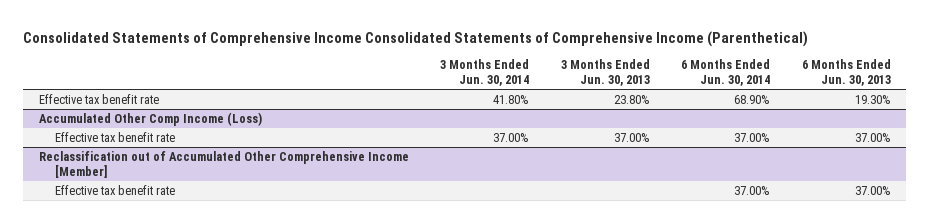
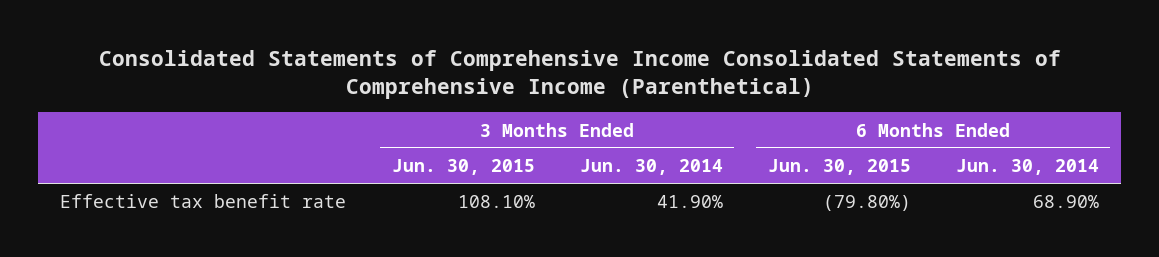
[560,59,650,87] 3 Months Ended Jun. 30, 2013 -> none
[801,59,891,87] 6 Months Ended Jun. 30, 2013 -> none
none -> [391,159,535,176] Jun. 30, 2015
none -> [767,159,911,176] Jun. 30, 2015
[38,112,262,127] Accumulated Other Comp Income (Loss) -> none
[55,132,176,143] Effective tax benefit rate -> none
[38,151,409,179] Reclassification out of Accumulated Other Comprehensive Income [Member] -> none
[55,185,176,196] Effective tax benefit rate -> none
[493,95,530,105] 41.80% -> [656,195,723,209] 41.90%

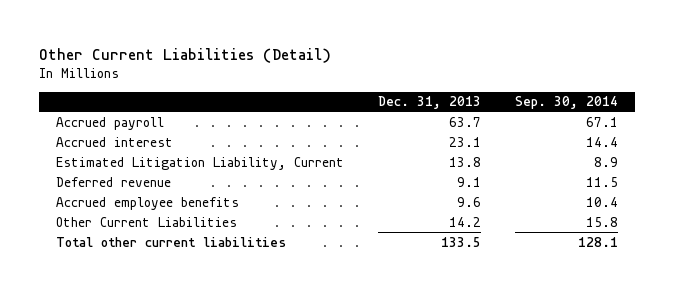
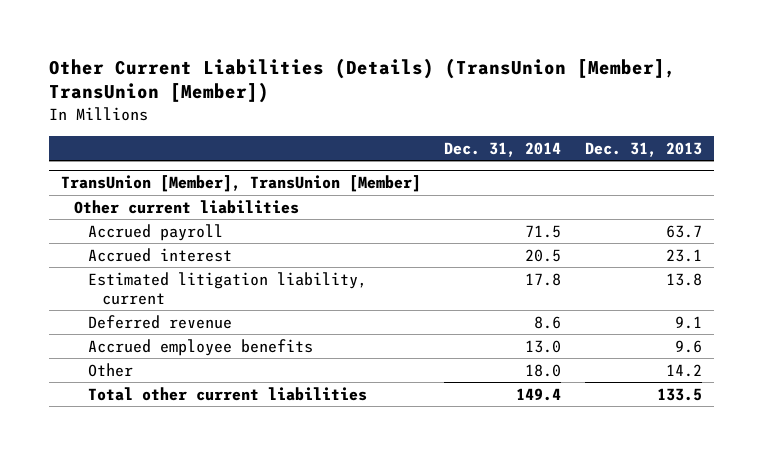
[39,48,332,64] Other Current Liabilities (Detail) -> [48,57,676,104] Other Current Liabilities (Details) (TransUnion [Member], TransUnion [Member])
[514,96,618,110] Sep. 30, 2014 -> none
none -> [444,141,562,157] Dec. 31, 2014
none -> [60,175,421,193] TransUnion [Member], TransUnion [Member]
none -> [74,199,300,214] Other current liabilities
[56,156,345,170] Estimated Litigation Liability, Current -> [88,271,368,305] Estimated litigation liability, current
[56,216,238,227] Other Current Liabilities -> [88,362,134,377] Other

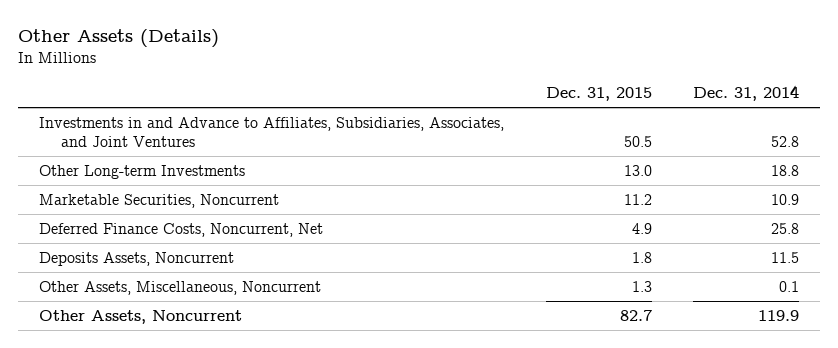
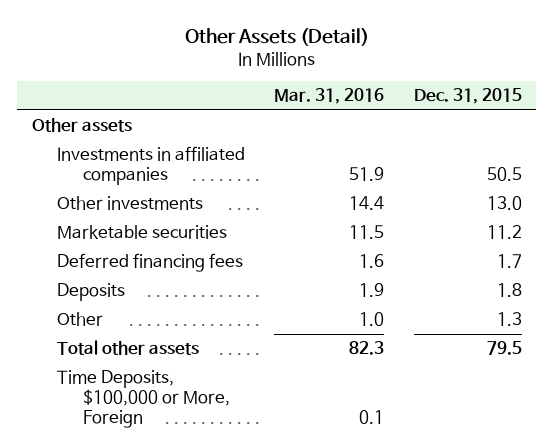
[18,29,220,49] Other Assets (Details) -> [184,27,369,46] Other Assets (Detail)
[693,85,800,102] Dec. 31, 2014 -> none
none -> [274,88,385,105] Mar. 31, 2016
[38,222,323,237] Deferred Finance Costs, Noncurrent, Net -> none
none -> [31,118,132,133] Other assets
[38,116,504,147] Investments in and Advance to Affiliates, Subsidiaries, Associates, and Joint Ventures -> [57,146,246,186] Investments in affiliated companies
[38,164,245,179] Other Long-term Investments -> [57,196,204,211] Other investments
[38,193,279,208] Marketable Securities, Noncurrent -> [57,225,228,240] Marketable securities
none -> [57,253,244,273] Deferred financing fees
[38,251,234,266] Deposits Assets, Noncurrent -> [57,283,126,302] Deposits
[38,280,321,295] Other Assets, Miscellaneous, Noncurrent -> [57,312,104,327] Other
[38,309,242,324] Other Assets, Noncurrent -> [57,340,200,356] Total other assets
[619,309,652,321] 82.7 -> [486,341,522,356] 79.5
none -> [57,370,230,429] Time Deposits, $100,000 or More, Foreign

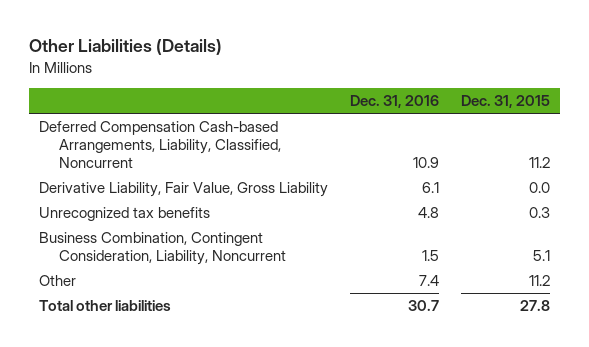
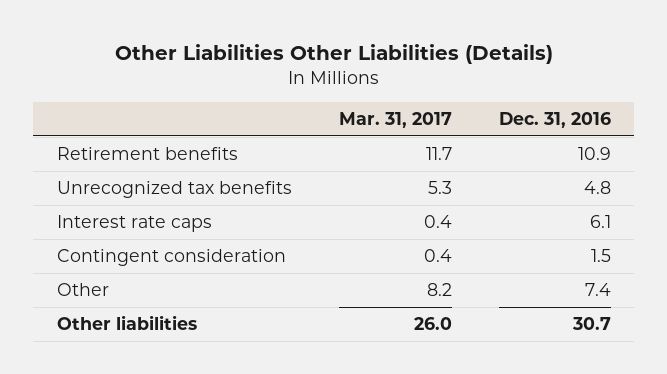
[28,39,222,56] Other Liabilities (Details) -> [114,44,553,65] Other Liabilities Other Liabilities (Details)
[460,95,550,109] Dec. 31, 2015 -> none
none -> [338,111,452,128] Mar. 31, 2017
[39,182,329,198] Derivative Liability, Fair Value, Gross Liability -> none
[39,121,281,169] Deferred Compensation Cash-based Arrangements, Liability, Classified, Noncurrent -> [56,147,238,161] Retirement benefits
none -> [56,215,212,233] Interest rate caps
[39,232,286,266] Business Combination, Contingent Consideration, Liability, Noncurrent -> [56,249,286,267] Contingent consideration
[39,300,172,312] Total other liabilities -> [56,315,197,331] Other liabilities

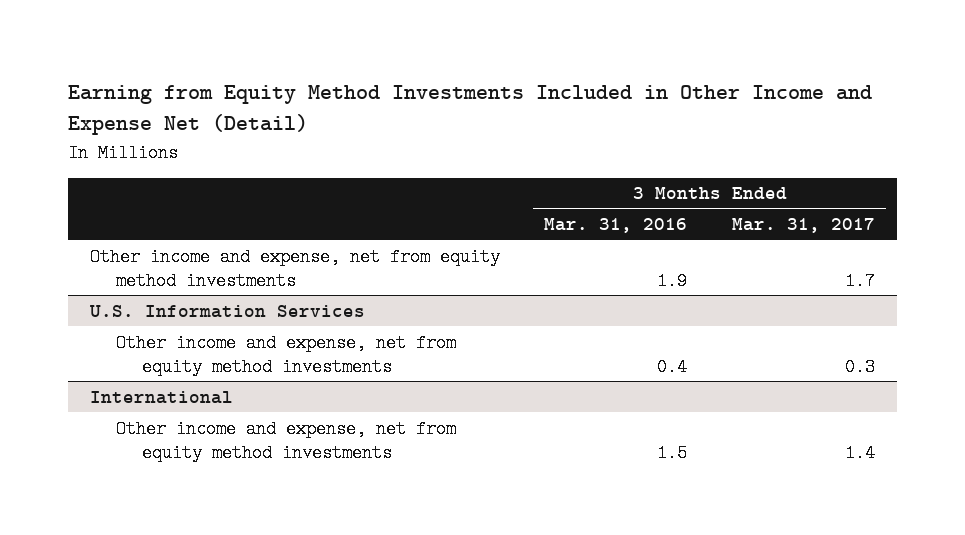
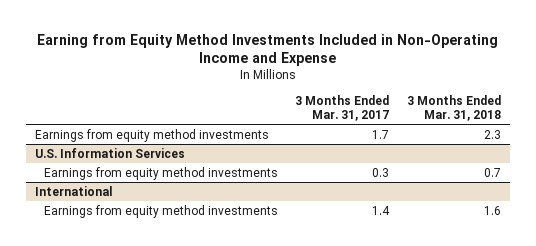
[67,84,872,136] Earning from Equity Method Investments Included in Other Income and Expense Net (Detail) -> [37,33,499,67] Earning from Equity Method Investments Included in Non-Operating Income and Expense
[544,218,688,234] Mar. 31, 2016 -> none
none -> [407,94,502,122] 3 Months Ended Mar. 31, 2018
[89,247,500,291] Other income and expense, net from equity method investments -> [35,128,270,142] Earnings from equity method investments
[115,333,456,377] Other income and expense, net from equity method investments -> [43,166,278,180] Earnings from equity method investments
[115,419,456,463] Other income and expense, net from equity method investments -> [43,204,278,218] Earnings from equity method investments

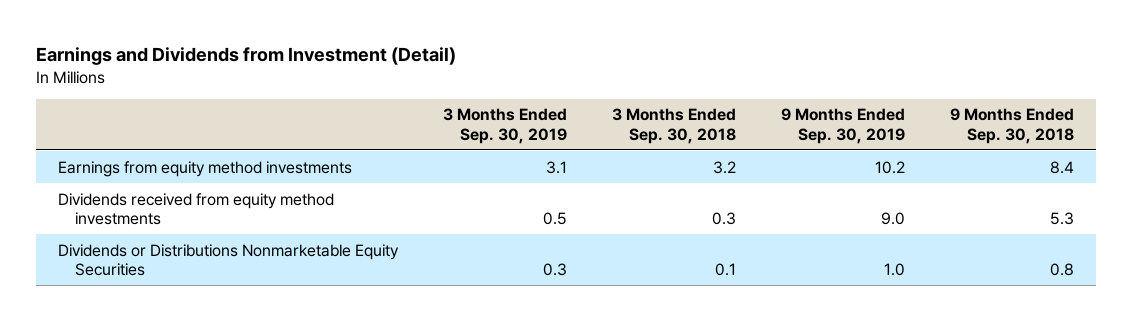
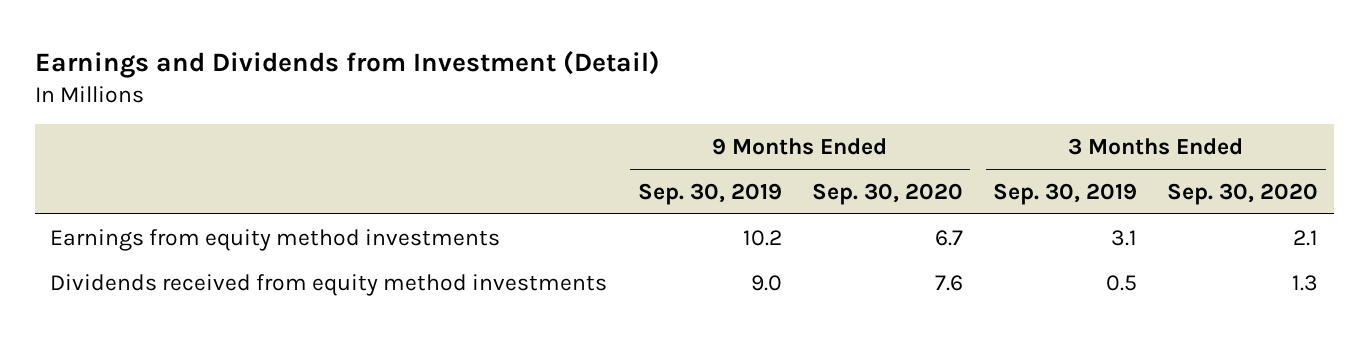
[612,108,737,144] 3 Months Ended Sep. 30, 2018 -> none
[949,108,1074,144] 9 Months Ended Sep. 30, 2018 -> none
none -> [811,182,963,205] Sep. 30, 2020
none -> [1167,182,1319,205] Sep. 30, 2020
[58,243,400,277] Dividends or Distributions Nonmarketable Equity Securities -> none

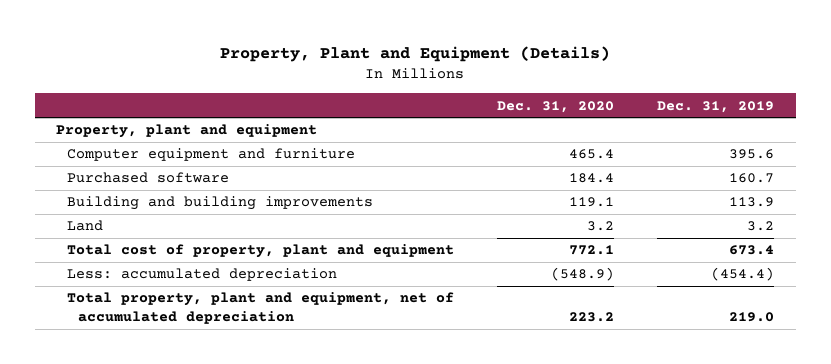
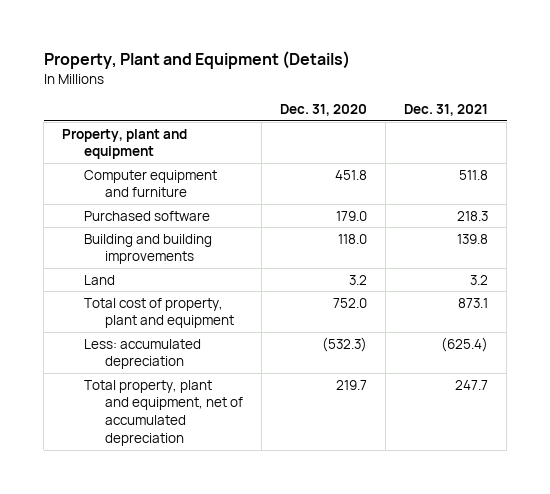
[657,100,775,113] Dec. 31, 2019 -> none
none -> [403,103,488,116] Dec. 31, 2021
[569,149,615,160] 465.4 -> [334,169,367,180] 451.8
[569,173,615,184] 184.4 -> [335,210,367,221] 179.0
[569,197,615,208] 119.1 -> [337,233,367,244] 118.0
[569,245,615,256] 772.1 -> [332,297,367,308] 752.0
[551,267,615,282] (548.9) -> [321,336,367,352] (532.3)
[569,312,615,323] 223.2 -> [335,379,367,390] 219.7

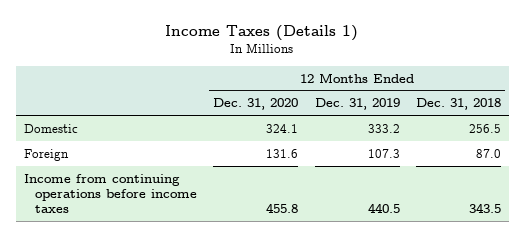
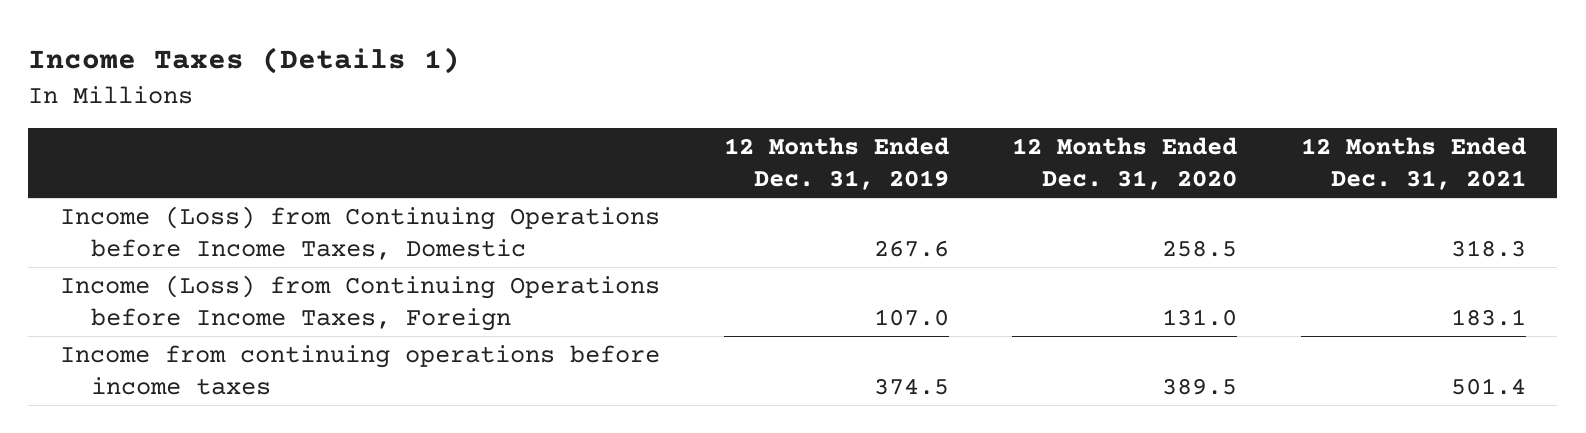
[415,98,501,111] Dec. 31, 2018 -> none
none -> [1300,137,1526,190] 12 Months Ended Dec. 31, 2021
[23,123,78,133] Domestic -> none
[23,148,69,161] Foreign -> none
none -> [59,206,660,260] Income (Loss) from Continuing Operations before Income Taxes, Domestic
none -> [59,275,660,331] Income (Loss) from Continuing Operations before Income Taxes, Foreign
[266,202,299,213] 455.8 -> [1162,377,1238,395] 389.5
[367,202,400,213] 440.5 -> [873,377,949,395] 374.5

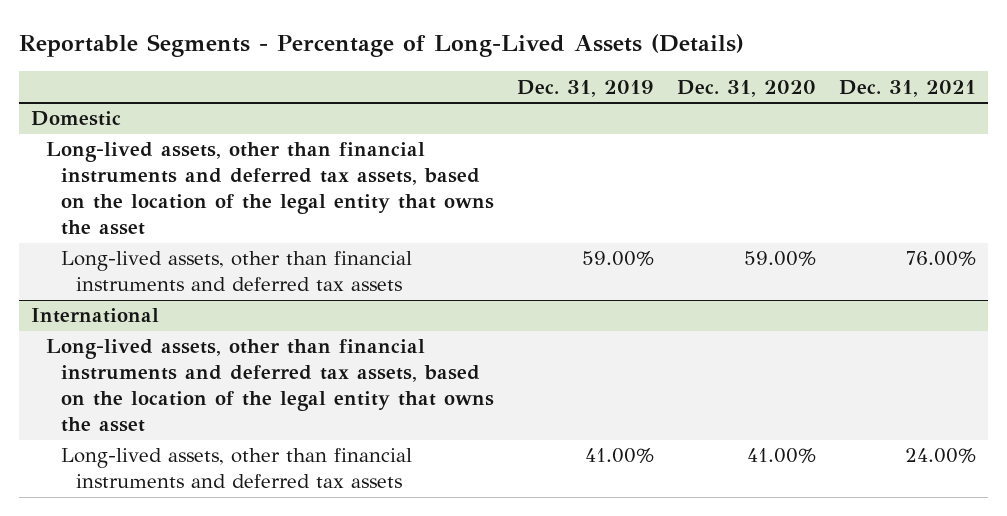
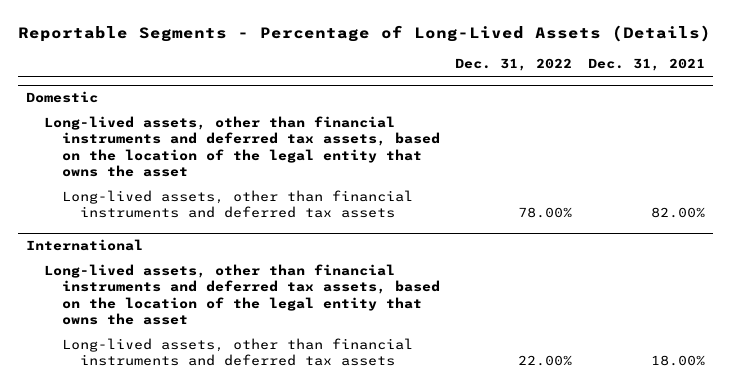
[516,79,654,97] Dec. 31, 2019 -> none
[677,79,817,97] Dec. 31, 2020 -> none
none -> [455,58,573,72] Dec. 31, 2022
[906,251,977,267] 76.00% -> [650,207,705,219] 82.00%
[905,448,977,464] 24.00% -> [650,355,705,367] 18.00%

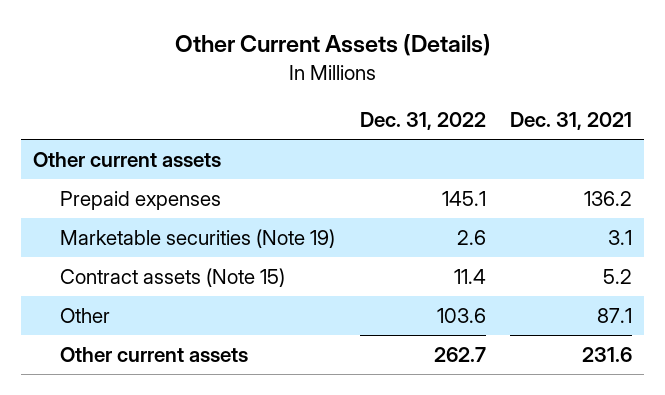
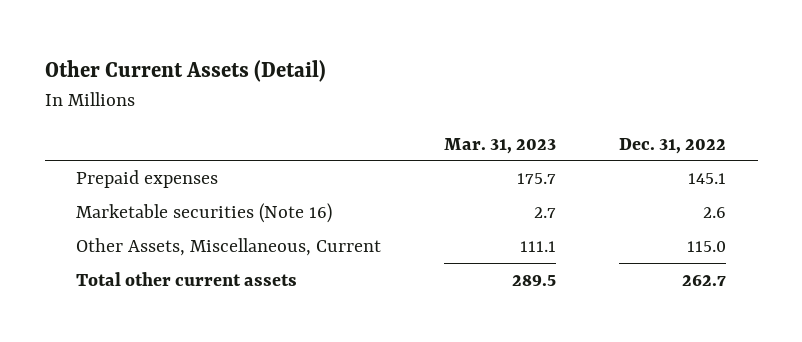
[174,34,491,57] Other Current Assets (Details) -> [44,60,326,83] Other Current Assets (Detail)
[509,111,632,130] Dec. 31, 2021 -> none
none -> [444,137,557,154] Mar. 31, 2023
[33,151,222,167] Other current assets -> none
[60,267,286,287] Contract assets (Note 15) -> none
[60,228,336,248] Marketable securities (Note 19) -> [76,202,333,223] Marketable securities (Note 16)
[60,307,111,323] Other -> [76,237,382,256] Other Assets, Miscellaneous, Current
[436,307,486,323] 103.6 -> [687,240,727,252] 115.0
[60,346,249,362] Other current assets -> [76,271,298,286] Total other current assets

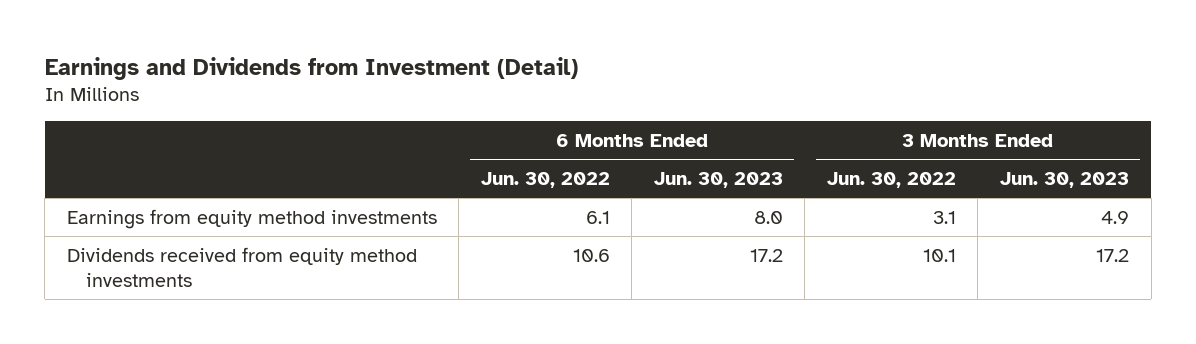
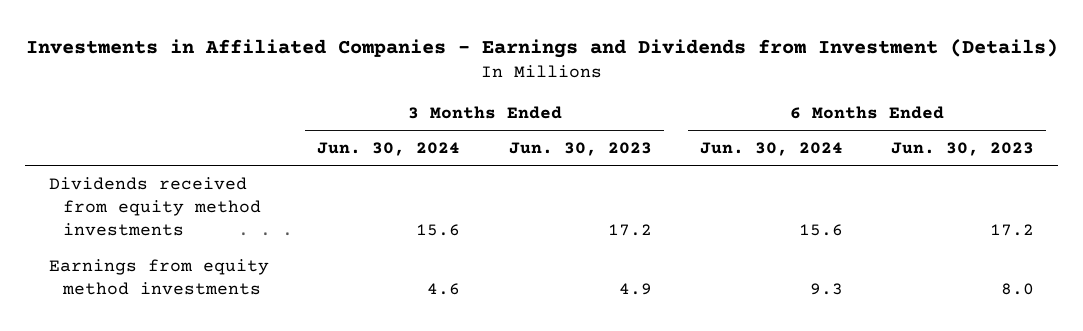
[44,57,578,81] Earnings and Dividends from Investment (Detail) -> [25,38,1058,58] Investments in Affiliated Companies - Earnings and Dividends from Investment (Details)
[480,171,610,188] Jun. 30, 2022 -> none
[826,171,956,188] Jun. 30, 2022 -> none
none -> [317,141,461,156] Jun. 30, 2024
none -> [699,141,843,156] Jun. 30, 2024
[66,208,437,229] Earnings from equity method investments -> [49,258,270,296] Earnings from equity method investments

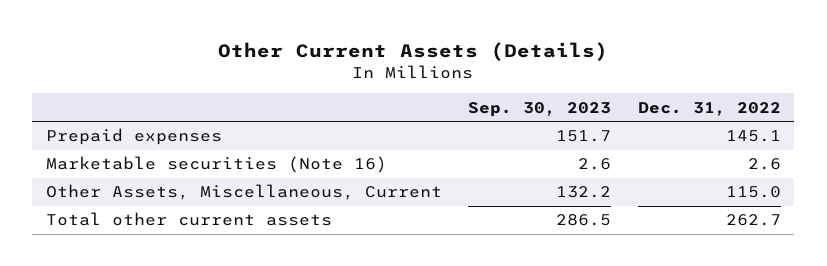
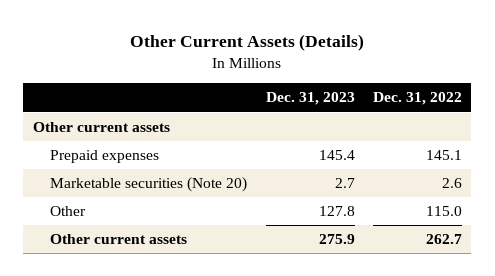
[468,101,612,117] Sep. 30, 2023 -> none
none -> [265,92,355,106] Dec. 31, 2023
none -> [32,122,170,133] Other current assets
[45,156,387,174] Marketable securities (Note 16) -> [50,177,248,193] Marketable securities (Note 20)
[45,184,442,201] Other Assets, Miscellaneous, Current -> [50,206,87,217] Other
[45,212,332,227] Total other current assets -> [50,234,188,245] Other current assets

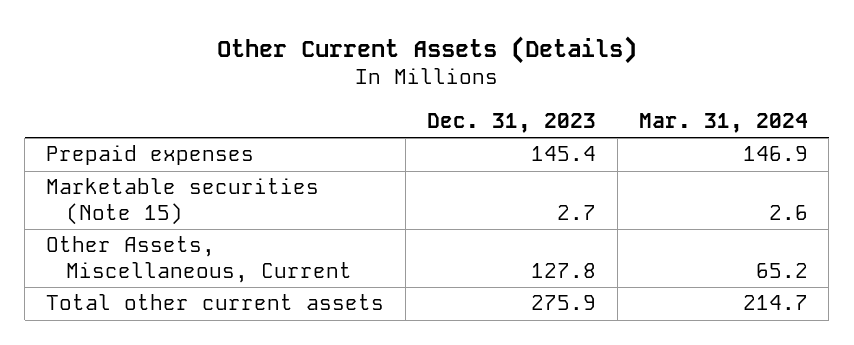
[373,92,463,106] Dec. 31, 2022 -> none
none -> [638,113,808,134] Mar. 31, 2024
[32,122,170,133] Other current assets -> none
[50,177,248,193] Marketable securities (Note 20) -> [46,178,320,226] Marketable securities (Note 15)
[50,206,87,217] Other -> [46,236,352,284] Other Assets, Miscellaneous, Current
[50,234,188,245] Other current assets -> [46,294,385,311] Total other current assets

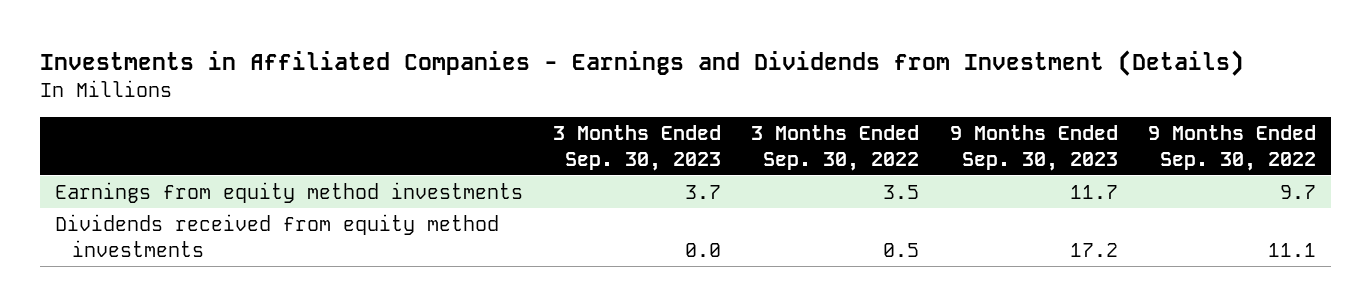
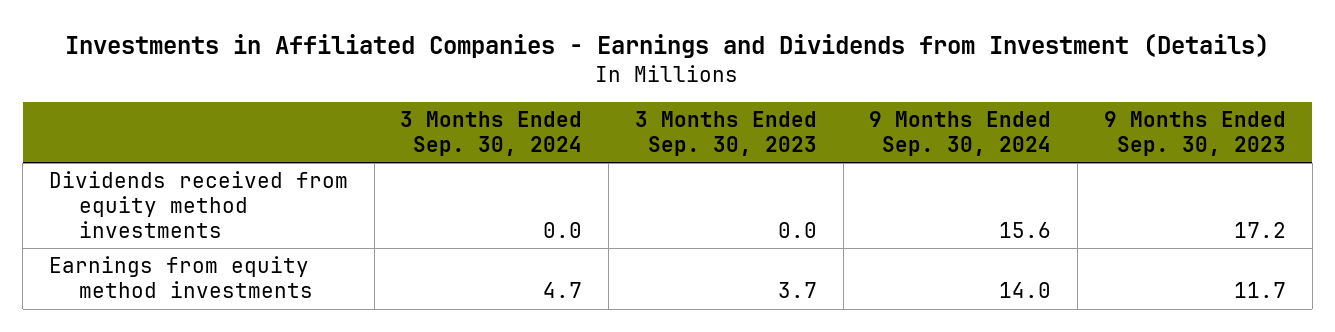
[751,124,920,171] 3 Months Ended Sep. 30, 2022 -> none
[1147,124,1316,171] 9 Months Ended Sep. 30, 2022 -> none
none -> [400,111,583,156] 3 Months Ended Sep. 30, 2024
none -> [869,111,1052,156] 9 Months Ended Sep. 30, 2024
[54,181,523,203] Earnings from equity method investments -> [48,256,313,298] Earnings from equity method investments

